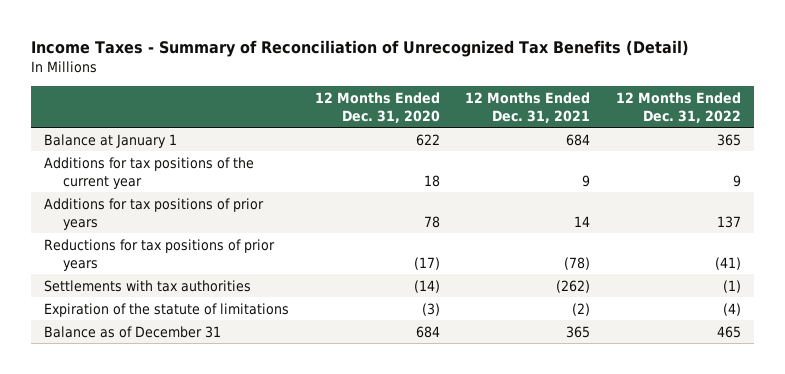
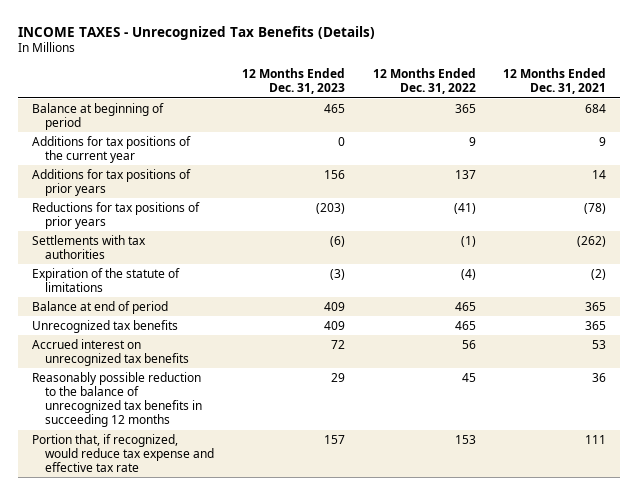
[31,40,690,58] Income Taxes - Summary of Reconciliation of Unrecognized Tax Benefits (Detail) -> [18,25,376,40] INCOME TAXES - Unrecognized Tax Benefits (Details)
[314,91,440,123] 12 Months Ended Dec. 31, 2020 -> none
none -> [242,68,346,95] 12 Months Ended Dec. 31, 2023
[44,133,178,148] Balance at January 1 -> [32,102,165,130] Balance at beginning of period
[44,325,222,338] Balance as of December 31 -> [32,300,169,314] Balance at end of period
none -> [32,319,179,333] Unrecognized tax benefits
none -> [32,338,190,366] Accrued interest on unrecognized tax benefits
none -> [32,371,203,428] Reasonably possible reduction to the balance of unrecognized tax benefits in succeeding 12 months
none -> [32,433,215,473] Portion that, if recognized, would reduce tax expense and effective tax rate

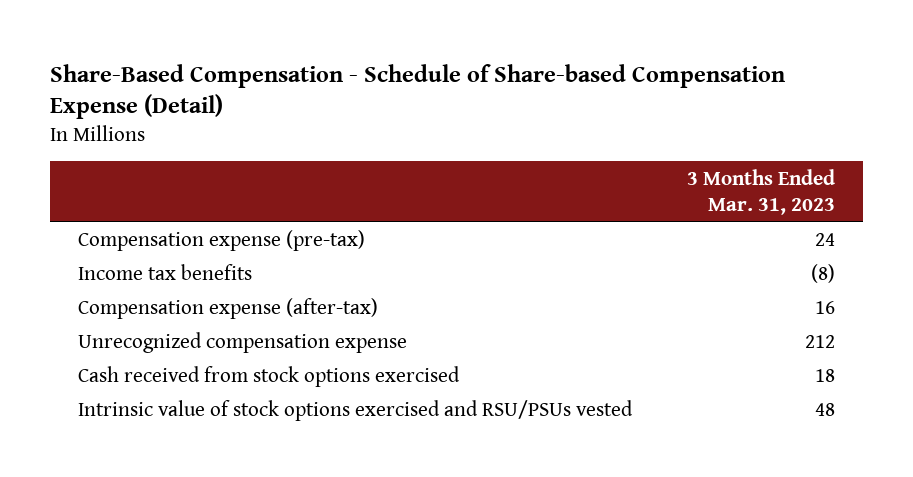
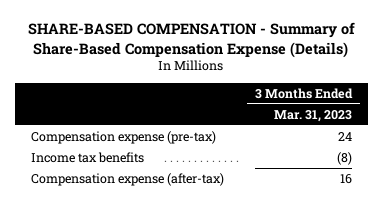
[50,63,786,120] Share-Based Compensation - Schedule of Share-based Compensation Expense (Detail) -> [28,22,356,58] SHARE-BASED COMPENSATION - Summary of Share-Based Compensation Expense (Details)
[77,332,407,354] Unrecognized compensation expense -> none
[77,366,460,388] Cash received from stock options exercised -> none
[77,400,633,422] Intrinsic value of stock options exercised and RSU/PSUs vested -> none

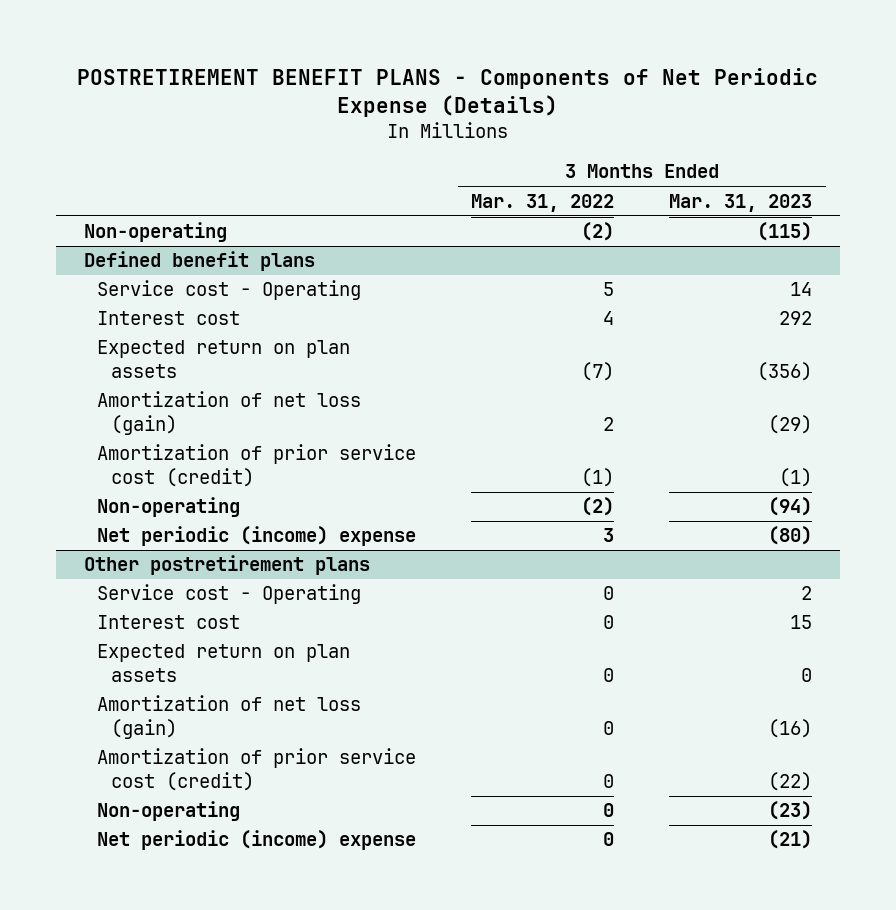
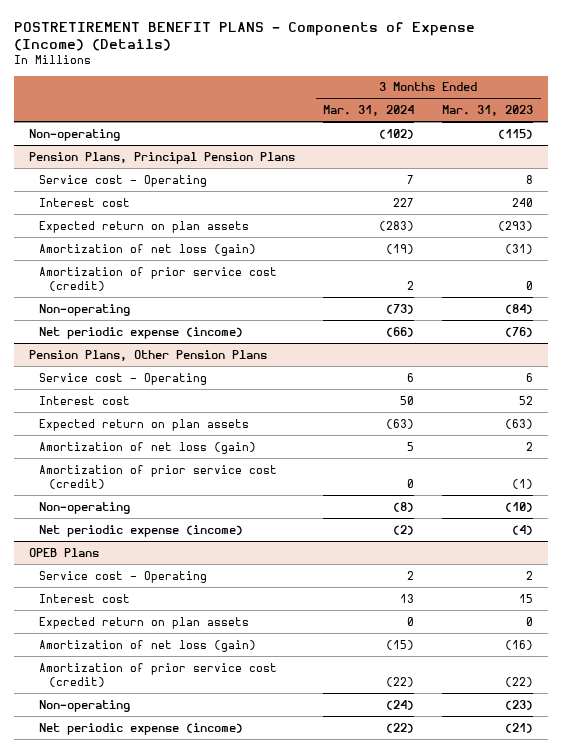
[77,67,819,118] POSTRETIREMENT BENEFIT PLANS - Components of Net Periodic Expense (Details) -> [14,21,476,52] POSTRETIREMENT BENEFIT PLANS - Components of Expense (Income) (Details)
[471,193,615,212] Mar. 31, 2022 -> none
none -> [323,105,415,117] Mar. 31, 2024
[83,251,315,272] Defined benefit plans -> none
none -> [28,151,295,164] Pension Plans, Principal Pension Plans
[790,282,813,297] 14 -> [526,174,534,184] 8
[779,311,813,326] 292 -> [512,197,534,207] 240
[757,361,813,381] (356) -> [498,220,534,231] (293)
[768,414,813,434] (29) -> [505,243,534,254] (31)
none -> [38,266,277,291] Amortization of prior service cost (credit)
none -> [38,303,130,316] Non-operating
none -> [38,326,243,339] Net periodic expense (income)
none -> [28,349,267,361] Pension Plans, Other Pension Plans
none -> [38,372,207,385] Service cost - Operating
none -> [38,395,130,405] Interest cost
none -> [38,418,249,431] Expected return on plan assets
none -> [38,441,256,454] Amortization of net loss (gain)
[768,497,813,517] (94) -> [505,501,534,512] (10)
[97,526,417,547] Net periodic (income) expense -> [38,524,243,537] Net periodic expense (income)
[768,526,813,546] (80) -> [512,524,534,535] (4)
[83,555,370,576] Other postretirement plans -> [28,547,99,557] OPEB Plans
[97,830,417,851] Net periodic (income) expense -> [38,722,243,735] Net periodic expense (income)

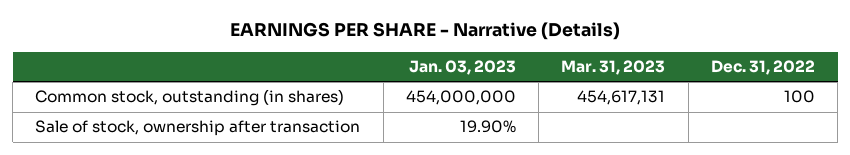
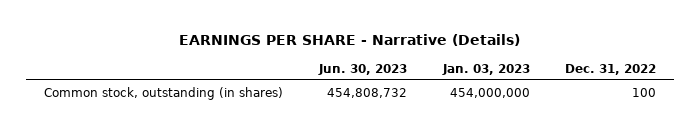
[561,60,666,76] Mar. 31, 2023 -> none
none -> [317,64,407,76] Jun. 30, 2023
[35,120,361,137] Sale of stock, ownership after transaction -> none

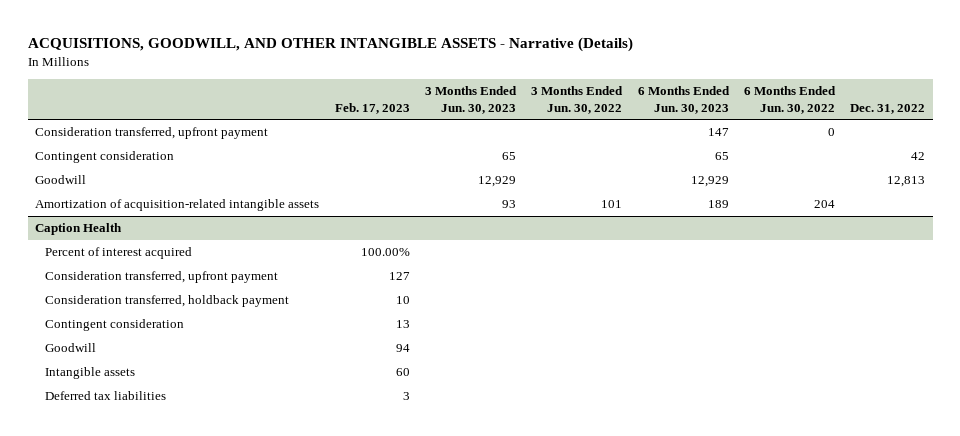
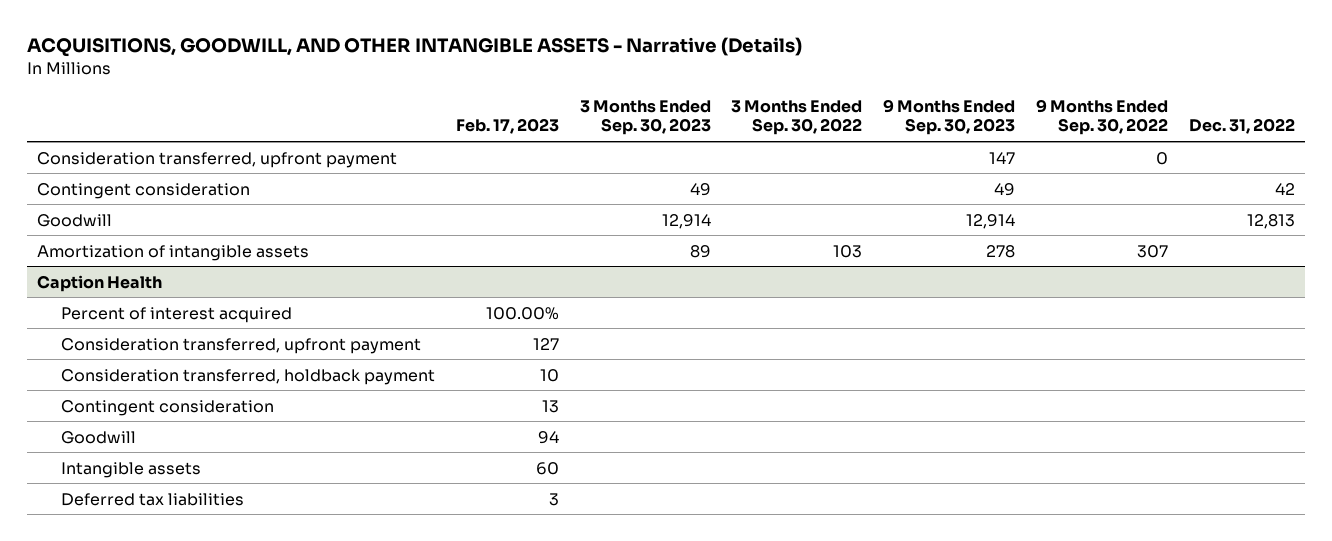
[424,85,517,114] 3 Months Ended Jun. 30, 2023 -> none
[531,85,624,114] 3 Months Ended Jun. 30, 2022 -> none
[637,85,730,114] 6 Months Ended Jun. 30, 2023 -> none
[743,85,836,114] 6 Months Ended Jun. 30, 2022 -> none
none -> [579,99,711,136] 3 Months Ended Sep. 30, 2023
none -> [731,99,863,136] 3 Months Ended Sep. 30, 2022
none -> [883,98,1016,136] 9 Months Ended Sep. 30, 2023
none -> [1036,98,1169,136] 9 Months Ended Sep. 30, 2022
[35,199,320,212] Amortization of acquisition-related intangible assets -> [37,244,310,261] Amortization of intangible assets

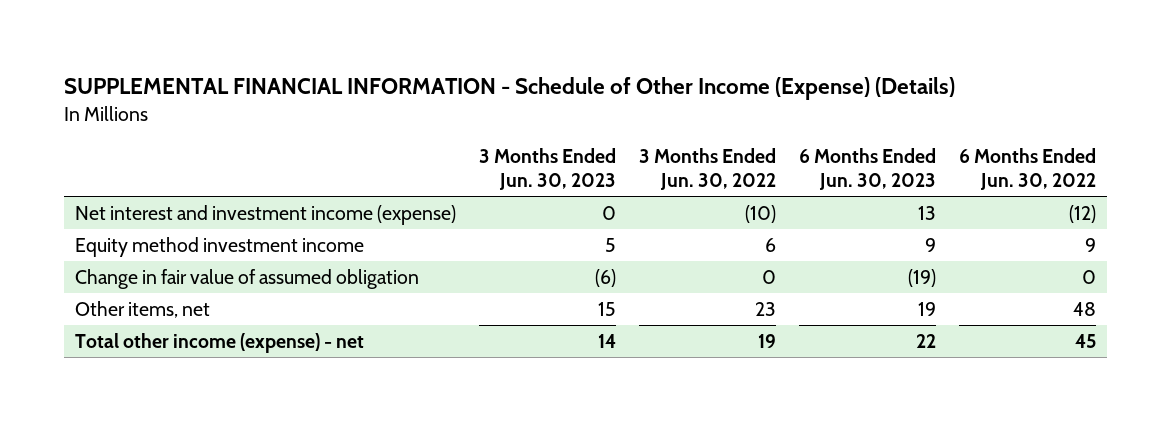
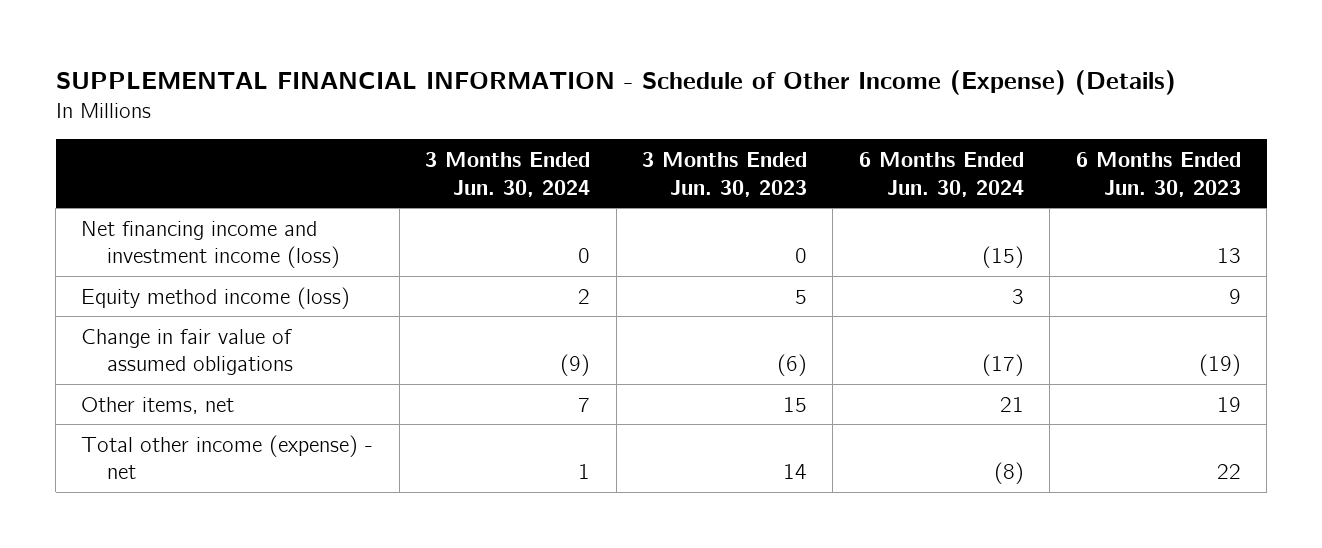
[639,148,777,190] 3 Months Ended Jun. 30, 2022 -> none
[958,148,1096,190] 6 Months Ended Jun. 30, 2022 -> none
none -> [425,151,591,197] 3 Months Ended Jun. 30, 2024
none -> [858,151,1024,197] 6 Months Ended Jun. 30, 2024
[75,204,457,225] Net interest and investment income (expense) -> [81,220,341,269] Net financing income and investment income (loss)
[75,236,365,257] Equity method investment income -> [81,286,351,309] Equity method income (loss)
[75,268,420,289] Change in fair value of assumed obligation -> [81,328,294,376] Change in fair value of assumed obligations

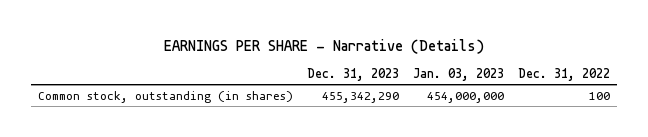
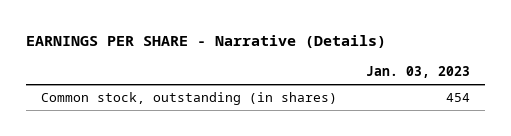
[307,68,400,82] Dec. 31, 2023 -> none
[518,68,611,82] Dec. 31, 2022 -> none
[427,91,505,103] 454,000,000 -> [446,93,471,103] 454

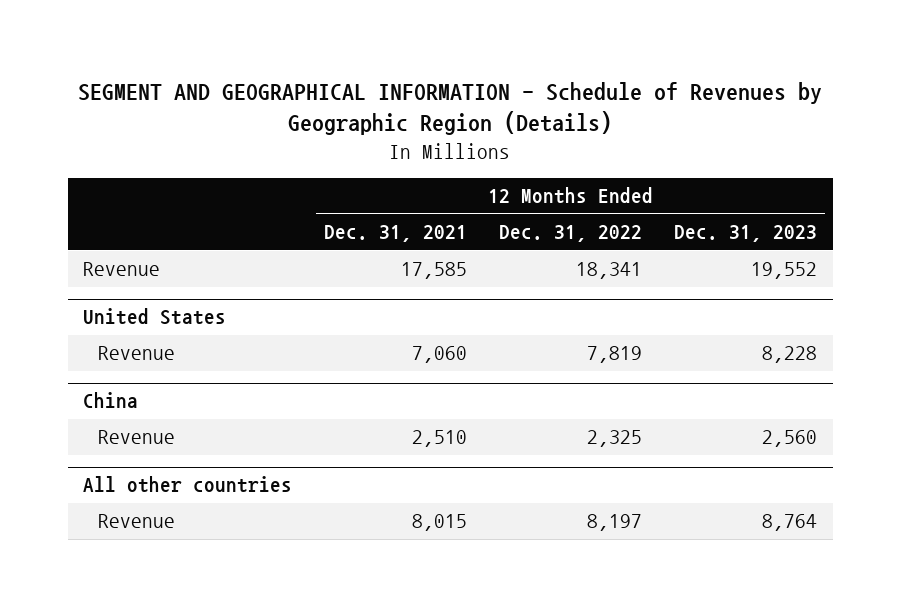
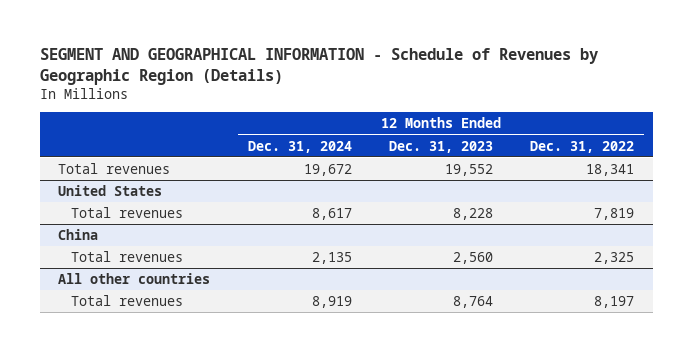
[324,225,468,243] Dec. 31, 2021 -> none
none -> [247,140,352,153] Dec. 31, 2024
[83,262,161,277] Revenue -> [58,162,171,174] Total revenues
[97,346,175,361] Revenue -> [71,206,184,218] Total revenues
[97,430,175,445] Revenue -> [71,250,184,262] Total revenues
[97,514,175,529] Revenue -> [71,294,184,306] Total revenues

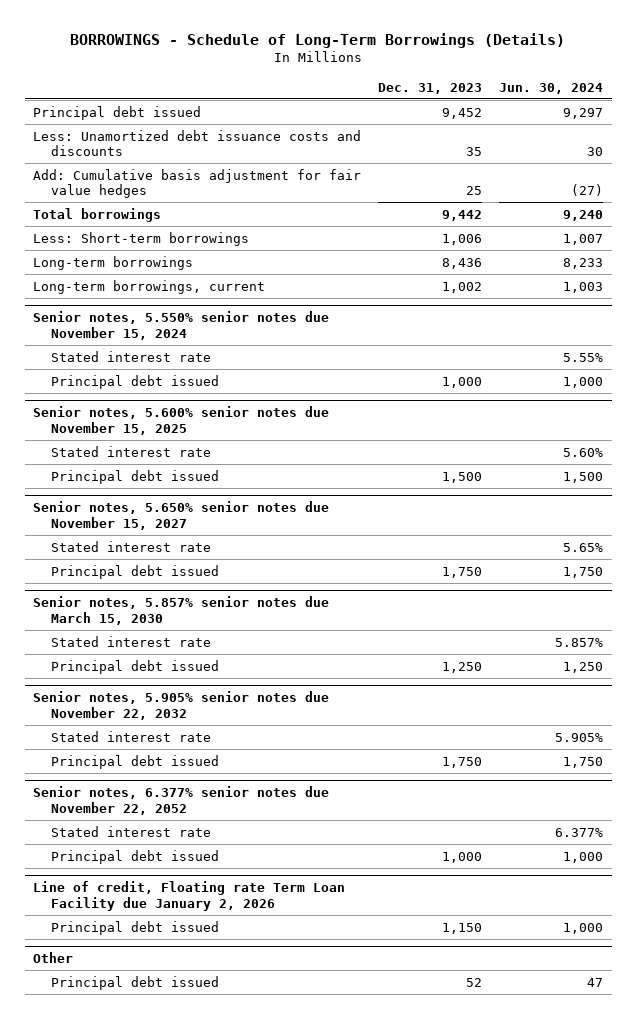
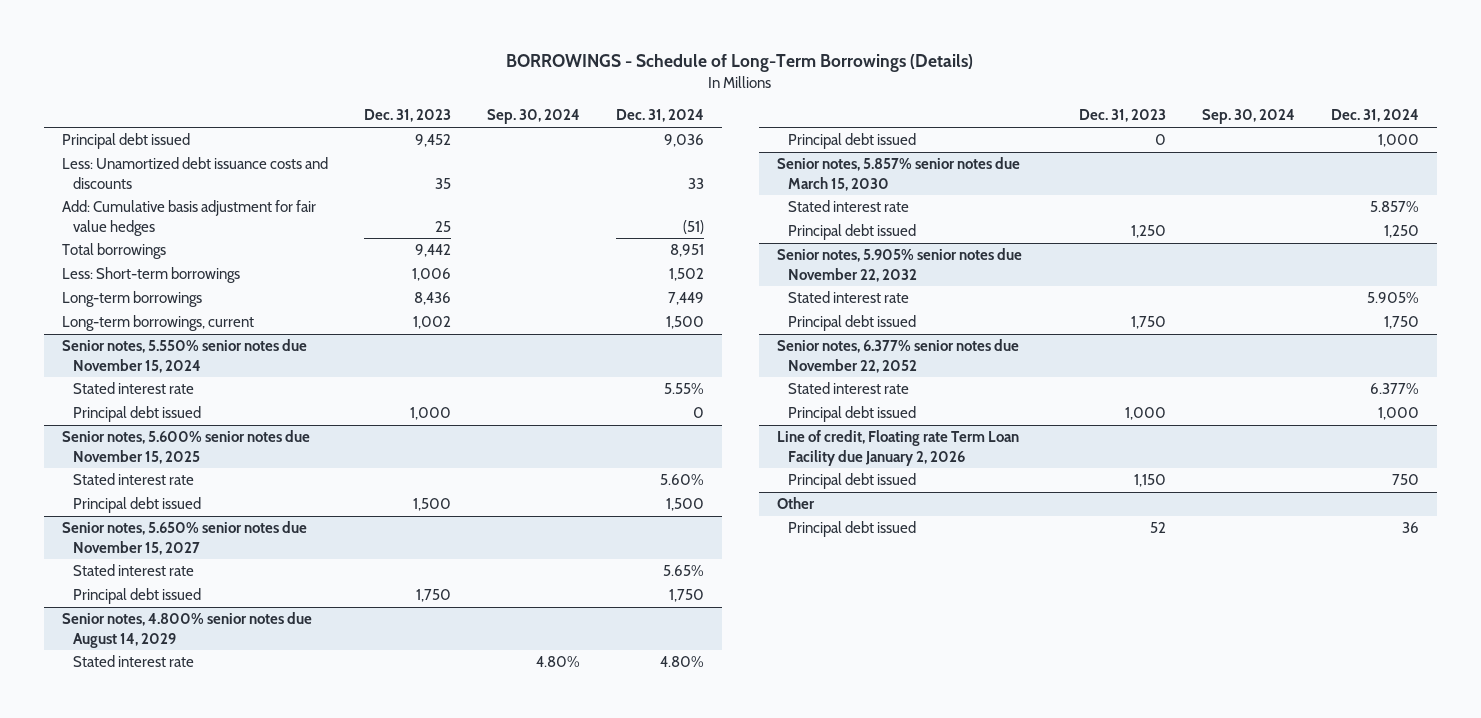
[499,82,604,94] Jun. 30, 2024 -> none
none -> [486,109,580,125] Sep. 30, 2024
none -> [615,109,704,123] Dec. 31, 2024
none -> [61,612,312,648] Senior notes, 4.800% senior notes due August 14, 2029
none -> [73,655,195,668] Stated interest rate
none -> [788,133,917,150] Principal debt issued

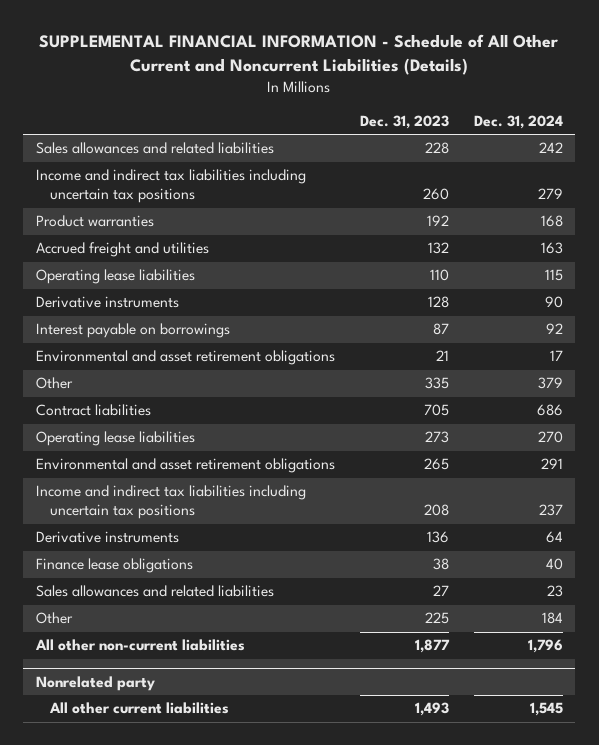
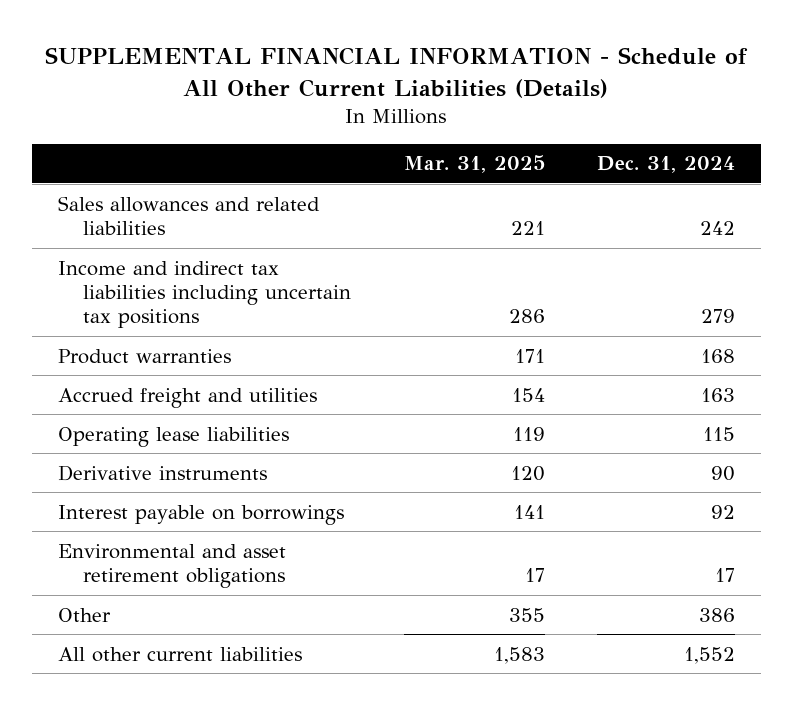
[39,34,559,76] SUPPLEMENTAL FINANCIAL INFORMATION - Schedule of All Other Current and Noncurrent Liabilities (Details) -> [45,46,749,98] SUPPLEMENTAL FINANCIAL INFORMATION - Schedule of All Other Current Liabilities (Details)
[359,114,449,129] Dec. 31, 2023 -> none
none -> [403,155,545,174] Mar. 31, 2025
[35,404,151,417] Contract liabilities -> none
[35,431,195,447] Operating lease liabilities -> none
[35,458,335,474] Environmental and asset retirement obligations -> none
[35,485,306,520] Income and indirect tax liabilities including uncertain tax positions -> none
[35,531,179,544] Derivative instruments -> none
[35,558,193,574] Finance lease obligations -> none
[35,585,274,598] Sales allowances and related liabilities -> none
[35,612,73,625] Other -> none
[34,639,245,652] All other non-current liabilities -> none
[35,675,155,691] Nonrelated party -> none
[537,377,563,390] 379 -> [698,607,735,622] 386
[529,702,563,717] 1,545 -> [683,646,735,664] 1,552

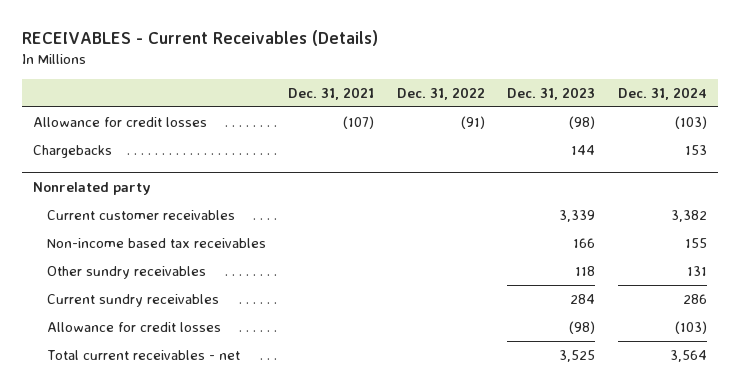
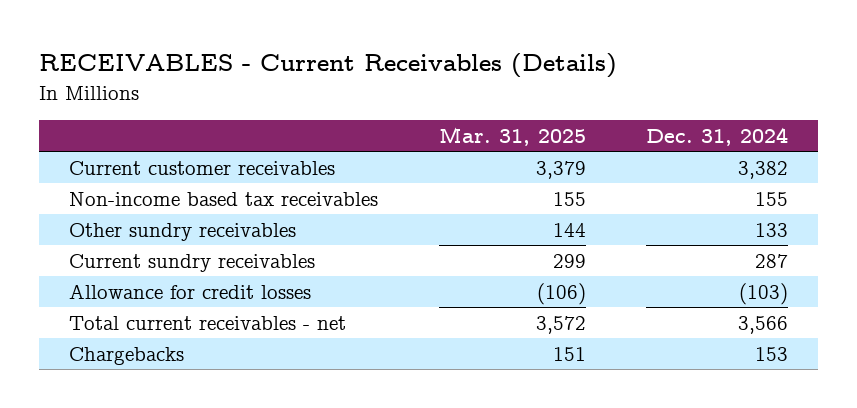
[288,86,375,100] Dec. 31, 2021 -> none
[396,86,485,100] Dec. 31, 2022 -> none
[507,86,596,100] Dec. 31, 2023 -> none
none -> [438,126,586,146] Mar. 31, 2025
[32,116,207,127] Allowance for credit losses -> none
[32,181,151,195] Nonrelated party -> none
[686,265,707,276] 131 -> [754,222,788,237] 133
[682,293,707,304] 286 -> [754,253,788,268] 287
[669,349,707,362] 3,564 -> [737,315,788,334] 3,566
[32,144,112,158] Chargebacks -> [69,346,185,365] Chargebacks

